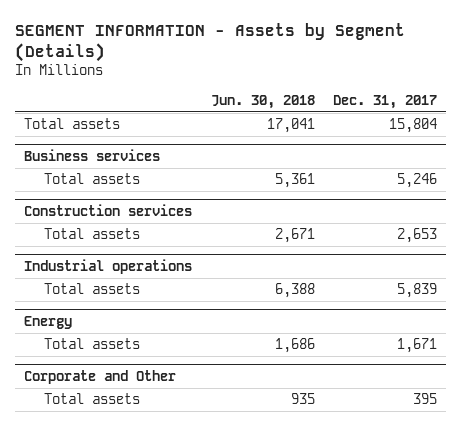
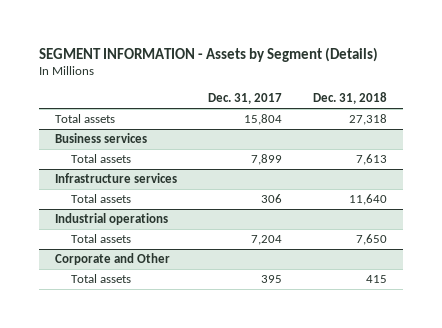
[210,94,315,109] Jun. 30, 2018 -> none
none -> [313,92,388,105] Dec. 31, 2018
[24,203,193,216] Construction services -> none
[396,173,437,189] 5,246 -> [251,154,283,166] 7,899
none -> [54,173,177,184] Infrastructure services
[396,228,437,244] 2,653 -> [261,194,283,204] 306
[24,315,73,329] Energy -> none
[44,338,141,350] Total assets -> none
[396,283,437,299] 5,839 -> [251,235,283,246] 7,204

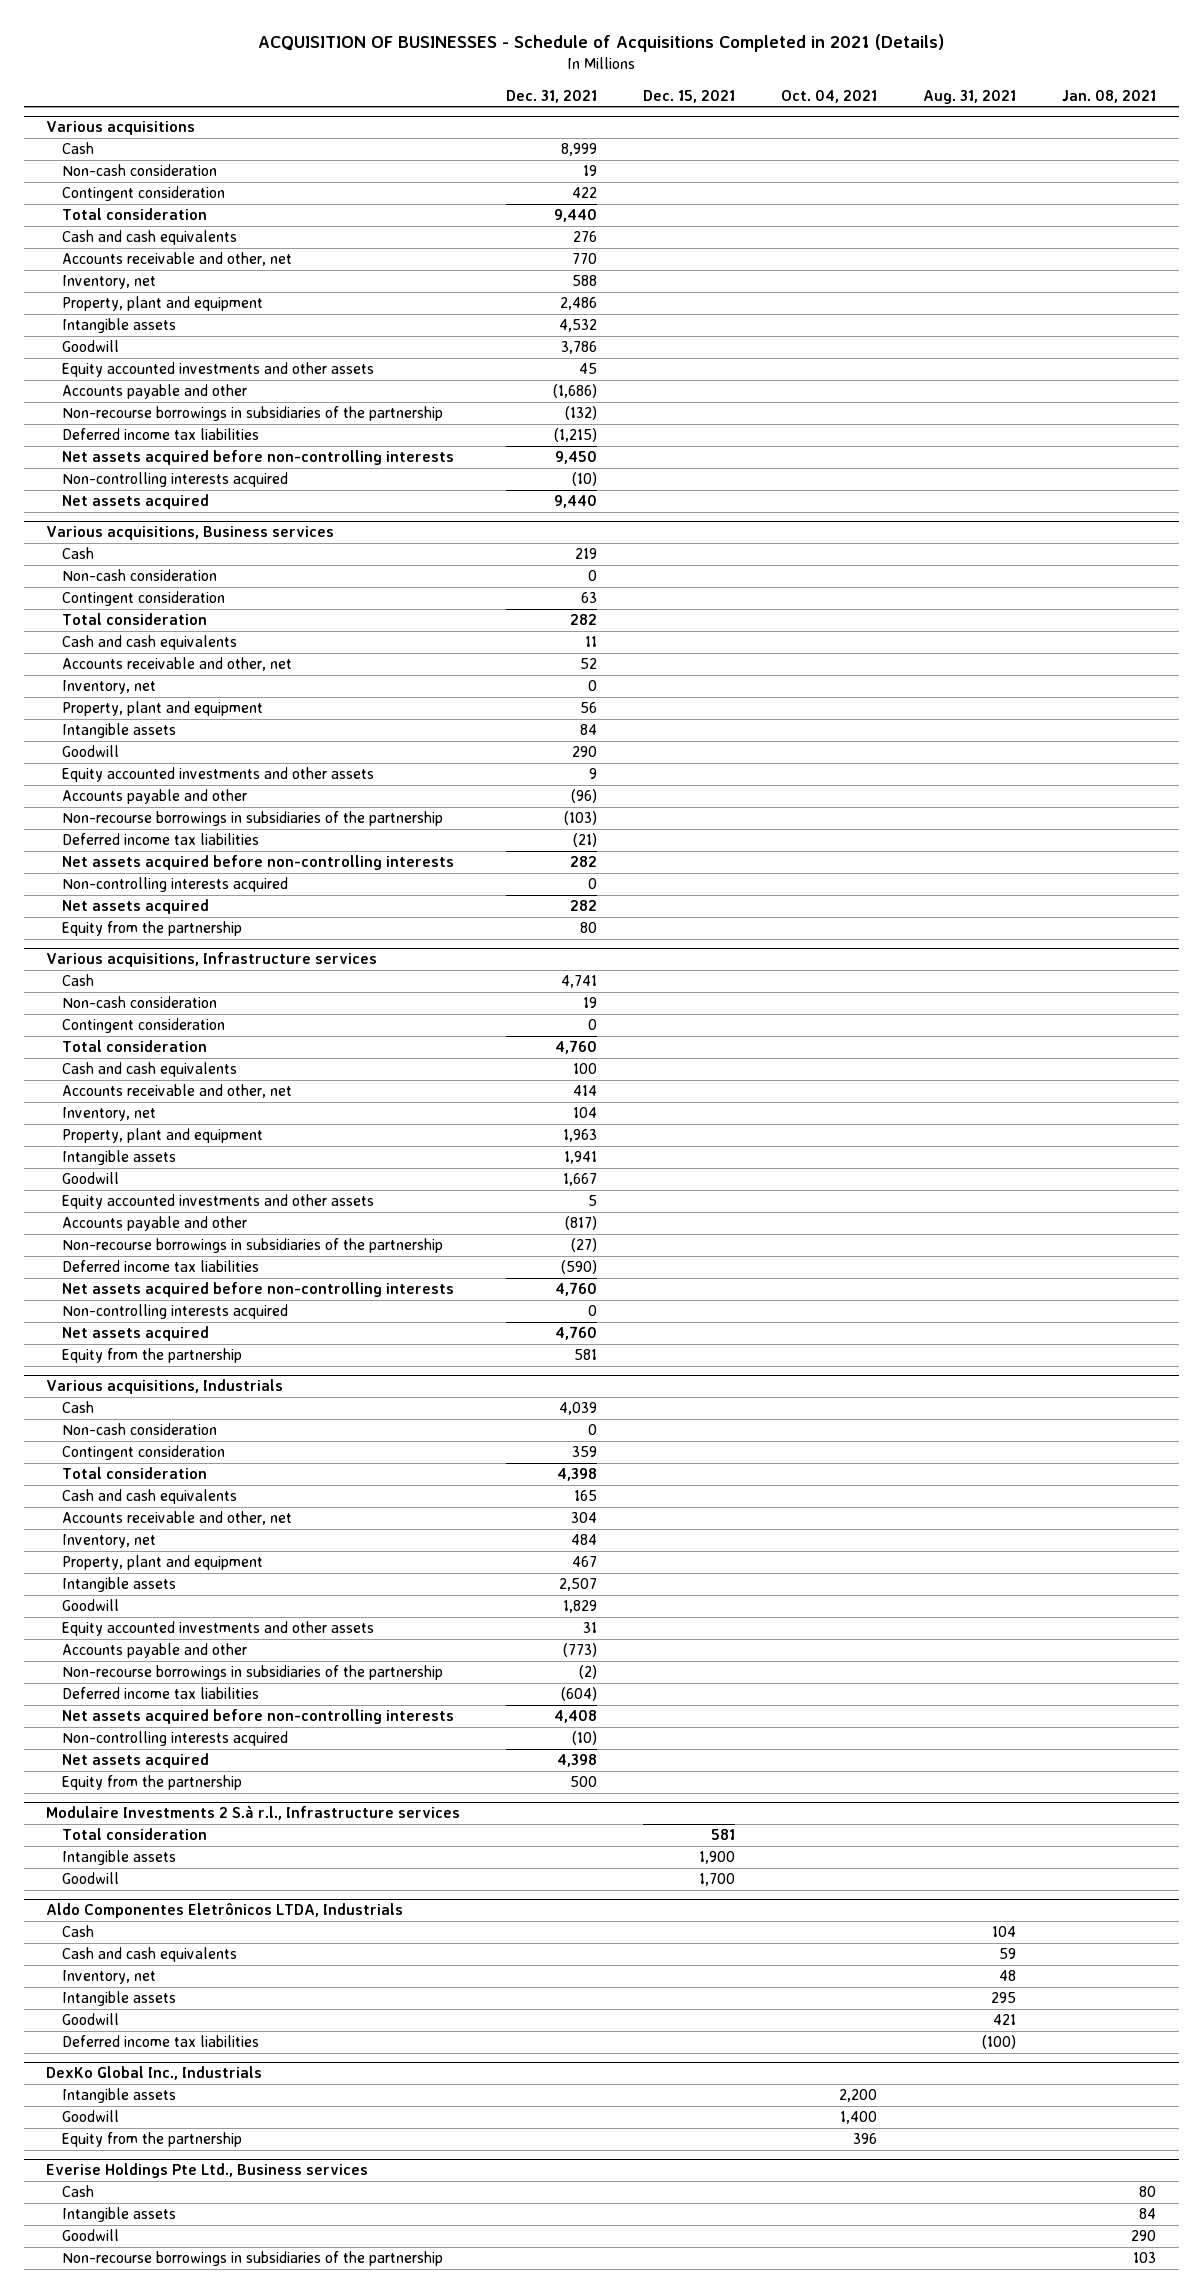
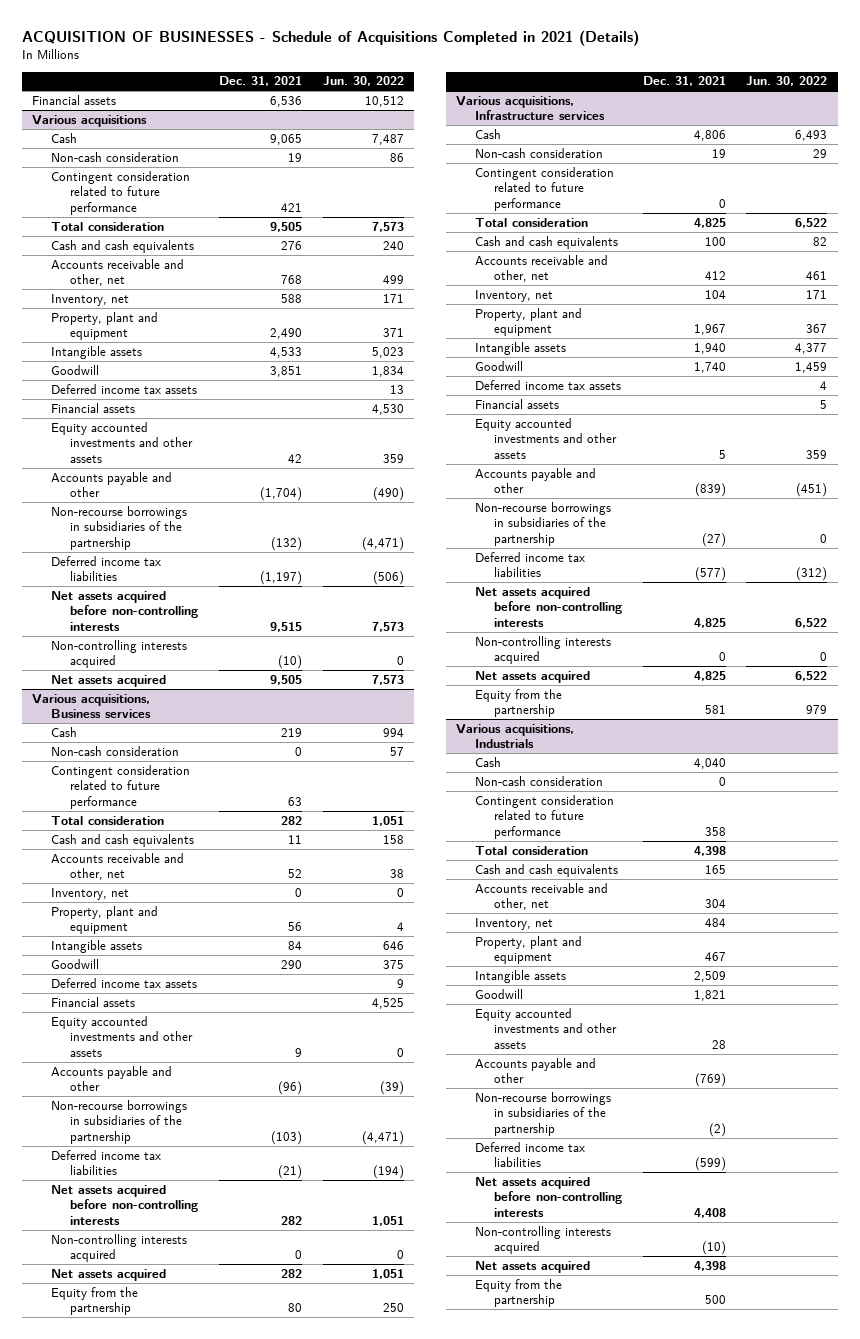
[643,89,736,103] Dec. 15, 2021 -> none
[781,89,878,103] Oct. 04, 2021 -> none
[923,89,1017,104] Aug. 31, 2021 -> none
[1062,89,1157,103] Jan. 08, 2021 -> none
none -> [322,76,404,87] Jun. 30, 2022
none -> [32,94,117,105] Financial assets
[561,143,598,157] 8,999 -> [270,133,303,145] 9,065
[61,186,225,202] Contingent consideration -> [51,170,191,215] Contingent consideration related to future performance
[572,187,598,199] 422 -> [281,202,303,212] 421
[554,209,598,223] 9,440 -> [270,221,303,232] 9,505
[572,253,598,265] 770 -> [281,275,303,285] 768
[560,297,598,311] 2,486 -> [270,328,303,340] 2,490
[559,319,598,333] 4,532 -> [270,346,303,358] 4,533
[561,341,598,355] 3,786 -> [270,365,303,377] 3,851
none -> [51,383,198,394] Deferred income tax assets
none -> [51,402,136,413] Financial assets
[579,363,598,375] 45 -> [288,453,303,463] 42
[553,384,598,399] (1,686) -> [260,487,303,502] (1,704)
[554,428,598,443] (1,215) -> [260,571,303,586] (1,197)
[555,451,598,465] 9,450 -> [270,621,303,632] 9,515
[554,495,598,509] 9,440 -> [270,674,303,685] 9,505
[61,591,225,607] Contingent consideration -> [51,764,191,809] Contingent consideration related to future performance
none -> [51,977,198,988] Deferred income tax assets
none -> [51,996,136,1007] Financial assets
[561,975,598,989] 4,741 -> [693,129,726,141] 4,806
[61,1018,225,1034] Contingent consideration -> [475,166,615,211] Contingent consideration related to future performance
[555,1040,598,1055] 4,760 -> [693,217,726,228] 4,825
[573,1085,598,1097] 414 -> [704,271,726,281] 412
[563,1129,598,1143] 1,963 -> [693,324,726,336] 1,967
[564,1151,598,1165] 1,941 -> [693,342,726,354] 1,940
[563,1173,598,1187] 1,667 -> [693,361,726,373] 1,740
none -> [475,379,622,390] Deferred income tax assets
none -> [475,398,560,409] Financial assets
[565,1216,598,1231] (817) -> [694,483,726,498] (839)
[561,1260,598,1275] (590) -> [694,567,726,582] (577)
[555,1282,598,1297] 4,760 -> [693,617,726,628] 4,825
[555,1326,598,1341] 4,760 -> [693,670,726,681] 4,825
[559,1402,598,1416] 4,039 -> [693,757,726,769] 4,040
[61,1445,225,1461] Contingent consideration -> [475,794,615,839] Contingent consideration related to future performance
[572,1446,598,1458] 359 -> [704,826,726,836] 358
[559,1578,598,1592] 2,507 -> [693,970,726,982] 2,509
[563,1600,598,1614] 1,829 -> [693,989,726,1001] 1,821
[583,1622,598,1634] 31 -> [711,1039,726,1049] 28
[563,1643,598,1658] (773) -> [694,1073,726,1088] (769)
[561,1687,598,1702] (604) -> [694,1157,726,1172] (599)
[46,1805,461,1821] Modulaire Investments 2 S.à r.l., Infrastructure services -> none
[61,1828,207,1841] Total consideration -> none
[61,1850,176,1866] Intangible assets -> none
[61,1872,119,1885] Goodwill -> none
[46,1903,404,1919] Aldo Componentes Eletrônicos LTDA, Industrials -> none
[61,1925,94,1938] Cash -> none
[61,1947,237,1963] Cash and cash equivalents -> none
[61,1970,156,1985] Inventory, net -> none
[61,1991,176,2007] Intangible assets -> none
[61,2013,119,2026] Goodwill -> none
[61,2035,259,2048] Deferred income tax liabilities -> none
[46,2066,263,2081] DexKo Global Inc., Industrials -> none
[61,2088,176,2104] Intangible assets -> none
[61,2110,119,2123] Goodwill -> none
[61,2132,242,2148] Equity from the partnership -> none
[46,2163,369,2179] Everise Holdings Pte Ltd., Business services -> none
[61,2185,94,2198] Cash -> none
[61,2207,176,2223] Intangible assets -> none
[61,2229,119,2242] Goodwill -> none
[61,2251,443,2267] Non-recourse borrowings in subsidiaries of the partnership -> none

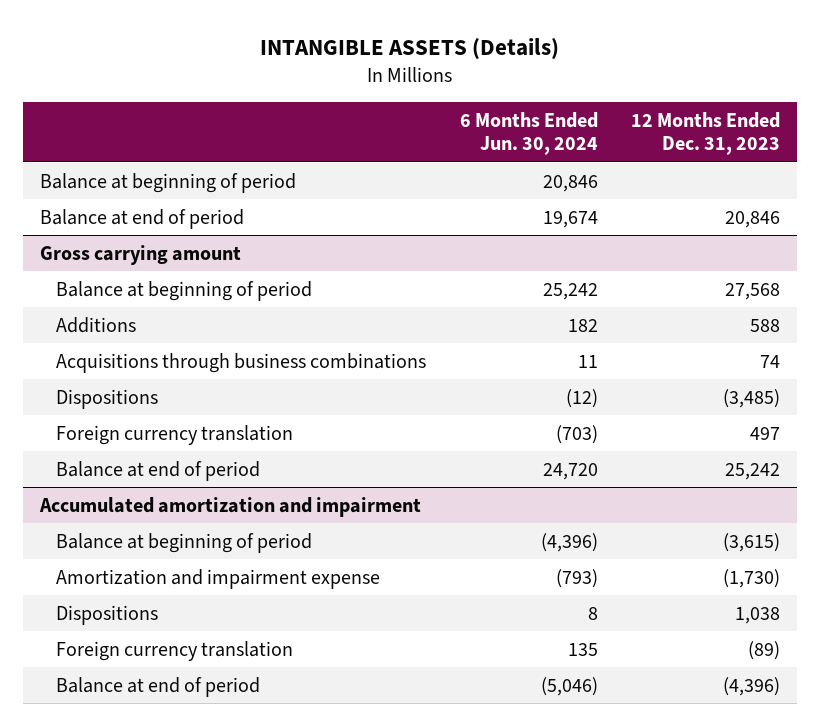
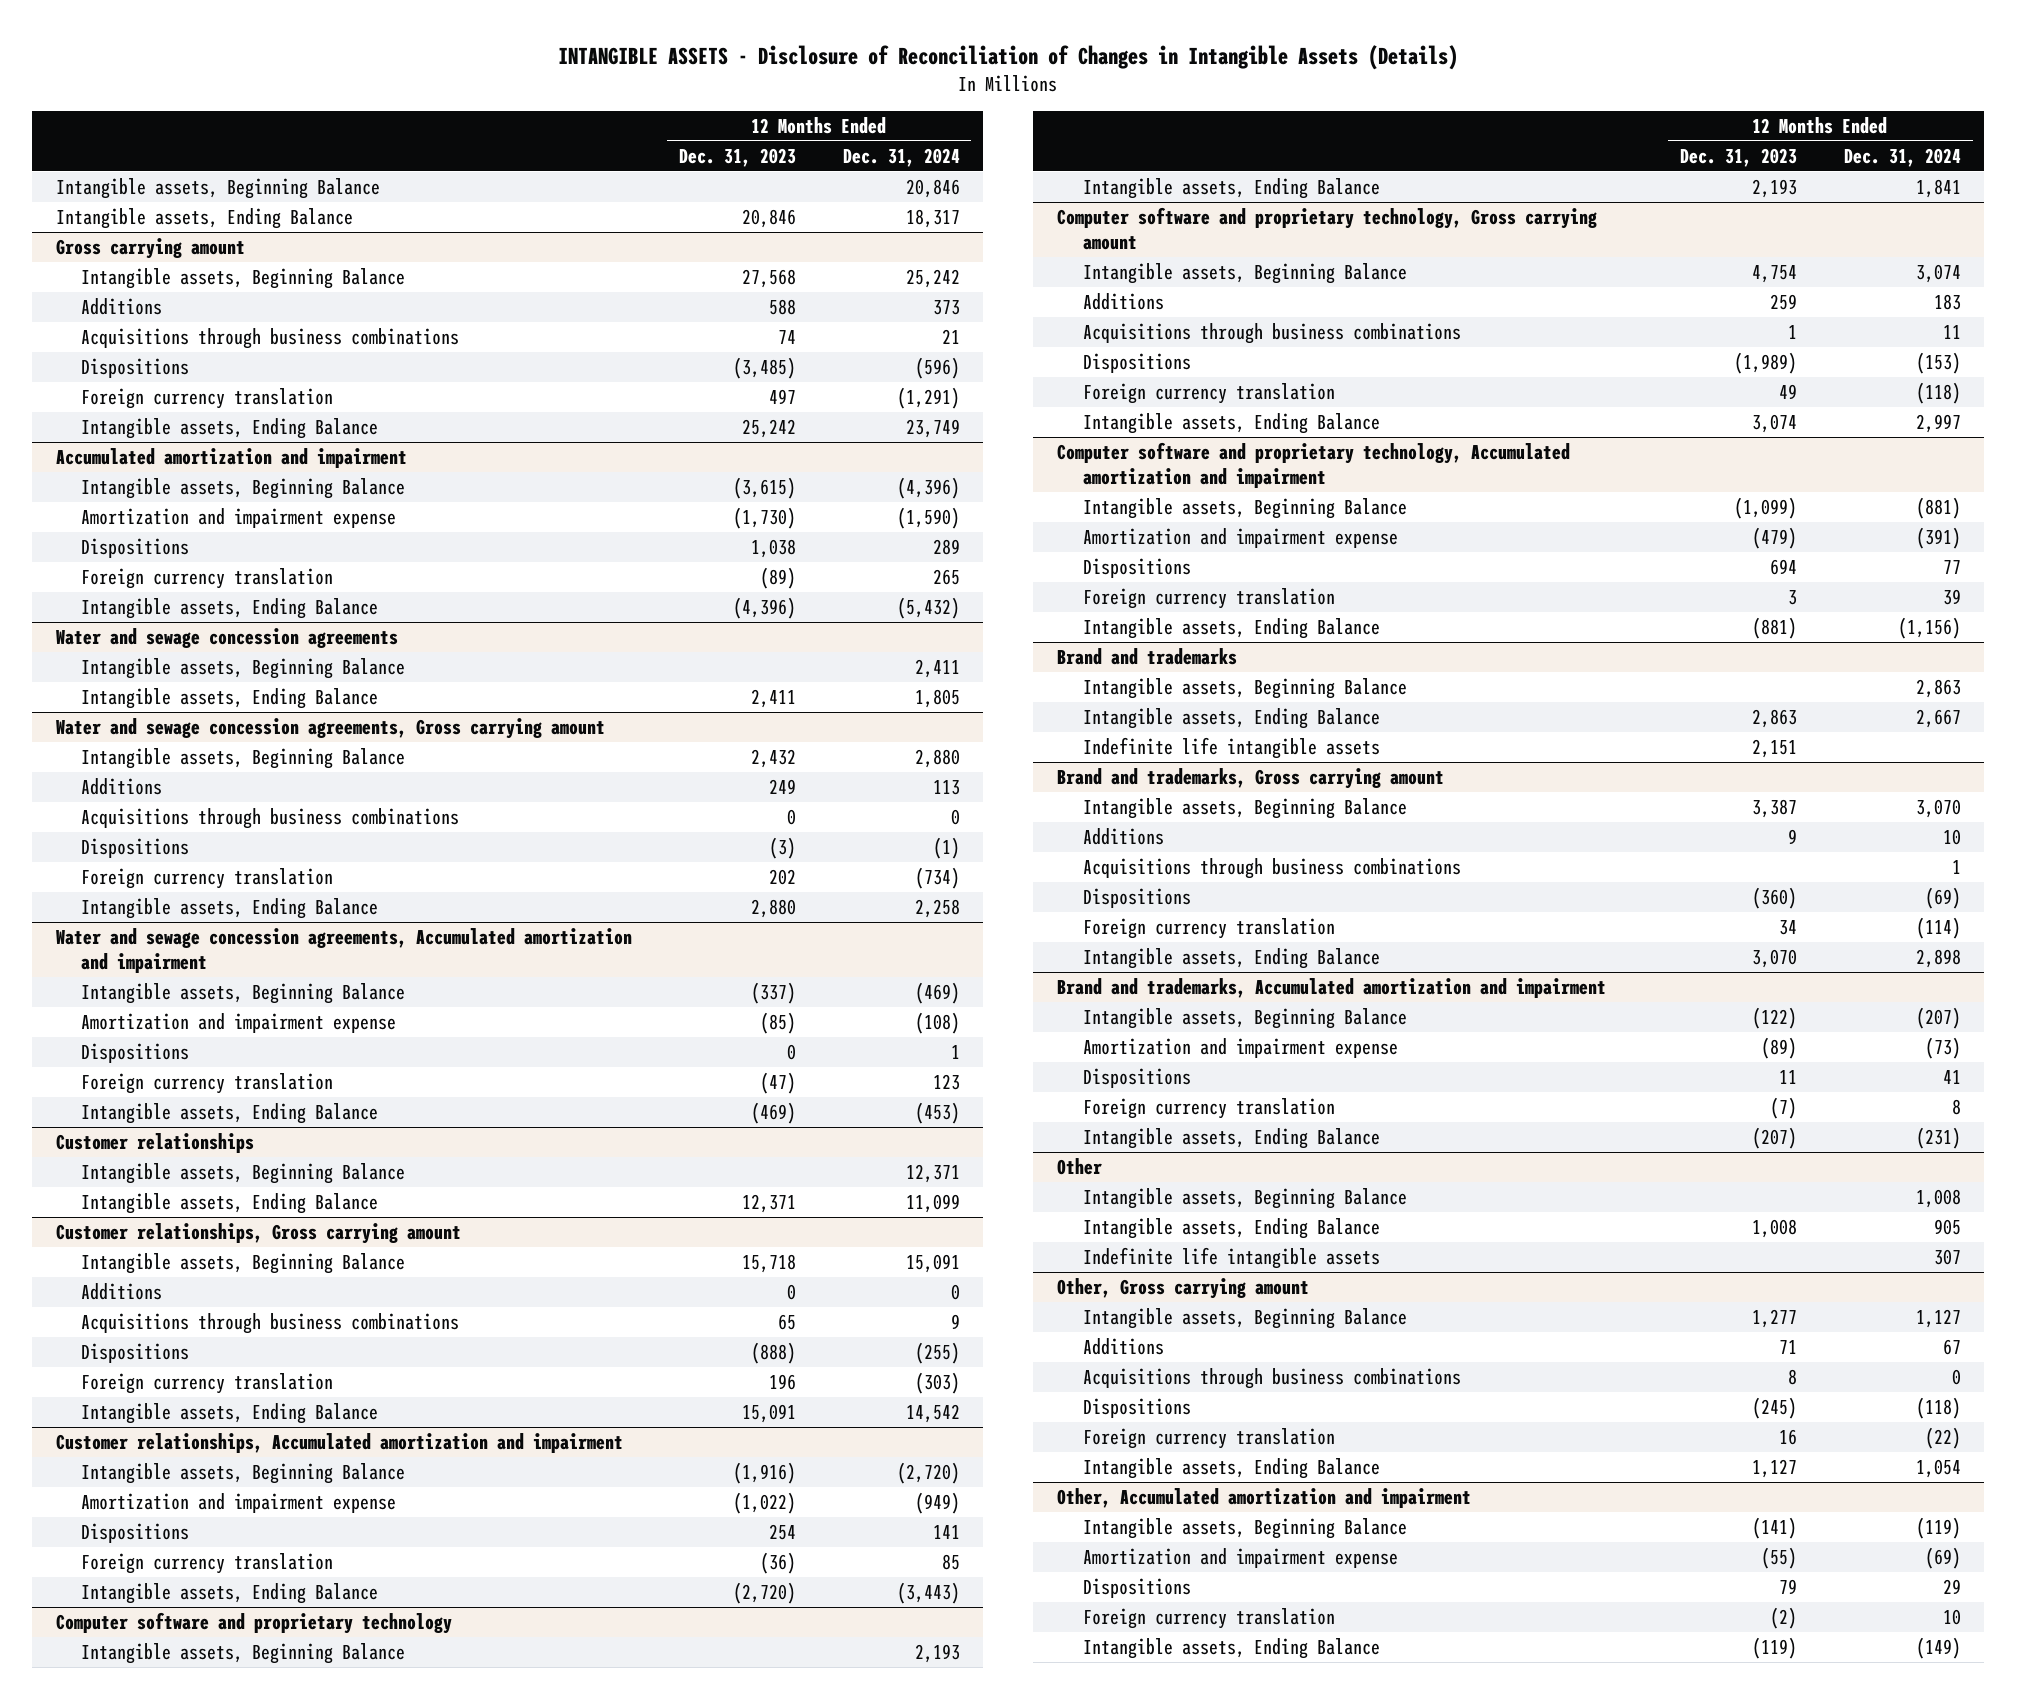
[260,37,560,60] INTANGIBLE ASSETS (Details) -> [558,44,1459,70] INTANGIBLE ASSETS - Disclosure of Reconciliation of Changes in Intangible Assets (Details)
[459,111,598,156] 6 Months Ended Jun. 30, 2024 -> none
none -> [842,147,960,167] Dec. 31, 2024
[40,172,297,193] Balance at beginning of period -> [55,177,380,199] Intangible assets, Beginning Balance
[40,208,245,229] Balance at end of period -> [55,207,353,229] Intangible assets, Ending Balance
[56,280,313,301] Balance at beginning of period -> [81,267,406,289] Intangible assets, Beginning Balance
[56,460,261,481] Balance at end of period -> [81,417,379,439] Intangible assets, Ending Balance
[56,532,313,553] Balance at beginning of period -> [81,477,406,499] Intangible assets, Beginning Balance
[56,676,261,697] Balance at end of period -> [81,597,379,619] Intangible assets, Ending Balance
none -> [55,627,398,648] Water and sewage concession agreements
none -> [81,657,406,679] Intangible assets, Beginning Balance
none -> [81,687,379,709] Intangible assets, Ending Balance
none -> [55,717,605,739] Water and sewage concession agreements, Gross carrying amount
none -> [81,747,406,769] Intangible assets, Beginning Balance
none -> [81,777,163,795] Additions
none -> [81,807,460,829] Acquisitions through business combinations
none -> [81,837,190,858] Dispositions
none -> [81,867,334,889] Foreign currency translation
none -> [81,897,379,919] Intangible assets, Ending Balance
none -> [55,927,632,973] Water and sewage concession agreements, Accumulated amortization and impairment
none -> [81,982,406,1004] Intangible assets, Beginning Balance
none -> [81,1012,397,1033] Amortization and impairment expense
none -> [81,1042,190,1063] Dispositions
none -> [81,1072,334,1094] Foreign currency translation
none -> [81,1102,379,1124] Intangible assets, Ending Balance
none -> [55,1132,254,1153] Customer relationships
none -> [81,1162,406,1184] Intangible assets, Beginning Balance
none -> [81,1192,379,1214] Intangible assets, Ending Balance
none -> [55,1222,461,1244] Customer relationships, Gross carrying amount
none -> [81,1252,406,1274] Intangible assets, Beginning Balance
none -> [81,1282,163,1300] Additions
none -> [81,1312,460,1334] Acquisitions through business combinations
none -> [81,1342,190,1363] Dispositions
none -> [81,1372,334,1394] Foreign currency translation
none -> [81,1402,379,1424] Intangible assets, Ending Balance
none -> [55,1432,623,1453] Customer relationships, Accumulated amortization and impairment
none -> [81,1462,406,1484] Intangible assets, Beginning Balance
none -> [81,1492,397,1513] Amortization and impairment expense
none -> [81,1522,190,1543] Dispositions
none -> [81,1552,334,1574] Foreign currency translation
none -> [81,1582,379,1604] Intangible assets, Ending Balance
none -> [55,1611,452,1634] Computer software and proprietary technology
none -> [81,1642,406,1664] Intangible assets, Beginning Balance
none -> [1082,177,1380,199] Intangible assets, Ending Balance
none -> [1056,206,1597,250] Computer software and proprietary technology, Gross carrying amount
none -> [1082,262,1407,284] Intangible assets, Beginning Balance
none -> [1082,292,1164,310] Additions
none -> [1082,322,1461,344] Acquisitions through business combinations
none -> [1082,352,1191,373] Dispositions
none -> [1082,382,1335,404] Foreign currency translation
none -> [1082,412,1380,434] Intangible assets, Ending Balance
none -> [1056,441,1570,488] Computer software and proprietary technology, Accumulated amortization and impairment
none -> [1082,497,1407,519] Intangible assets, Beginning Balance
none -> [1082,527,1398,548] Amortization and impairment expense
none -> [1082,557,1191,578] Dispositions
none -> [1082,587,1335,609] Foreign currency translation
none -> [1082,617,1380,639] Intangible assets, Ending Balance
none -> [1056,647,1237,665] Brand and trademarks
none -> [1082,677,1407,699] Intangible assets, Beginning Balance
none -> [1082,707,1380,729] Intangible assets, Ending Balance
none -> [1082,736,1380,759] Indefinite life intangible assets
none -> [1056,767,1444,789] Brand and trademarks, Gross carrying amount
none -> [1082,797,1407,819] Intangible assets, Beginning Balance
none -> [1082,827,1164,845] Additions
none -> [1082,857,1461,879] Acquisitions through business combinations
none -> [1082,887,1191,908] Dispositions
none -> [1082,917,1335,939] Foreign currency translation
none -> [1082,947,1380,969] Intangible assets, Ending Balance
none -> [1056,977,1606,998] Brand and trademarks, Accumulated amortization and impairment
none -> [1082,1007,1407,1029] Intangible assets, Beginning Balance
none -> [1082,1037,1398,1058] Amortization and impairment expense
none -> [1082,1067,1191,1088] Dispositions
none -> [1082,1097,1335,1119] Foreign currency translation
none -> [1082,1127,1380,1149] Intangible assets, Ending Balance
none -> [1056,1157,1102,1175] Other
none -> [1082,1187,1407,1209] Intangible assets, Beginning Balance
none -> [1082,1217,1380,1239] Intangible assets, Ending Balance
none -> [1082,1246,1380,1269] Indefinite life intangible assets
none -> [1056,1277,1309,1299] Other, Gross carrying amount
none -> [1082,1307,1407,1329] Intangible assets, Beginning Balance
none -> [1082,1337,1164,1355] Additions
none -> [1082,1367,1461,1389] Acquisitions through business combinations
none -> [1082,1397,1191,1418] Dispositions
none -> [1082,1427,1335,1449] Foreign currency translation
none -> [1082,1457,1380,1479] Intangible assets, Ending Balance
none -> [1056,1487,1471,1508] Other, Accumulated amortization and impairment
none -> [1082,1517,1407,1539] Intangible assets, Beginning Balance
none -> [1082,1547,1398,1568] Amortization and impairment expense
none -> [1082,1577,1191,1598] Dispositions
none -> [1082,1607,1335,1629] Foreign currency translation
none -> [1082,1637,1380,1659] Intangible assets, Ending Balance

